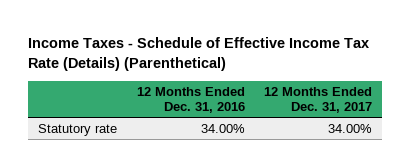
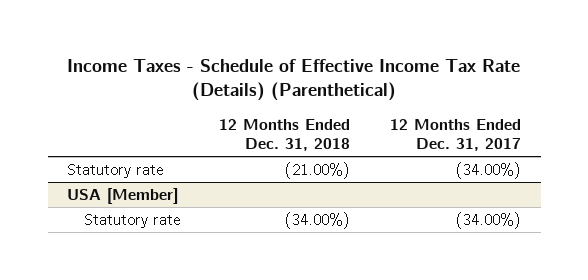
[136,86,245,114] 12 Months Ended Dec. 31, 2016 -> none
none -> [219,119,351,152] 12 Months Ended Dec. 31, 2018
[328,123,373,133] 34.00% -> [455,162,521,180] (34.00%)
none -> [67,188,179,205] USA [Member]
none -> [83,214,180,229] Statutory rate

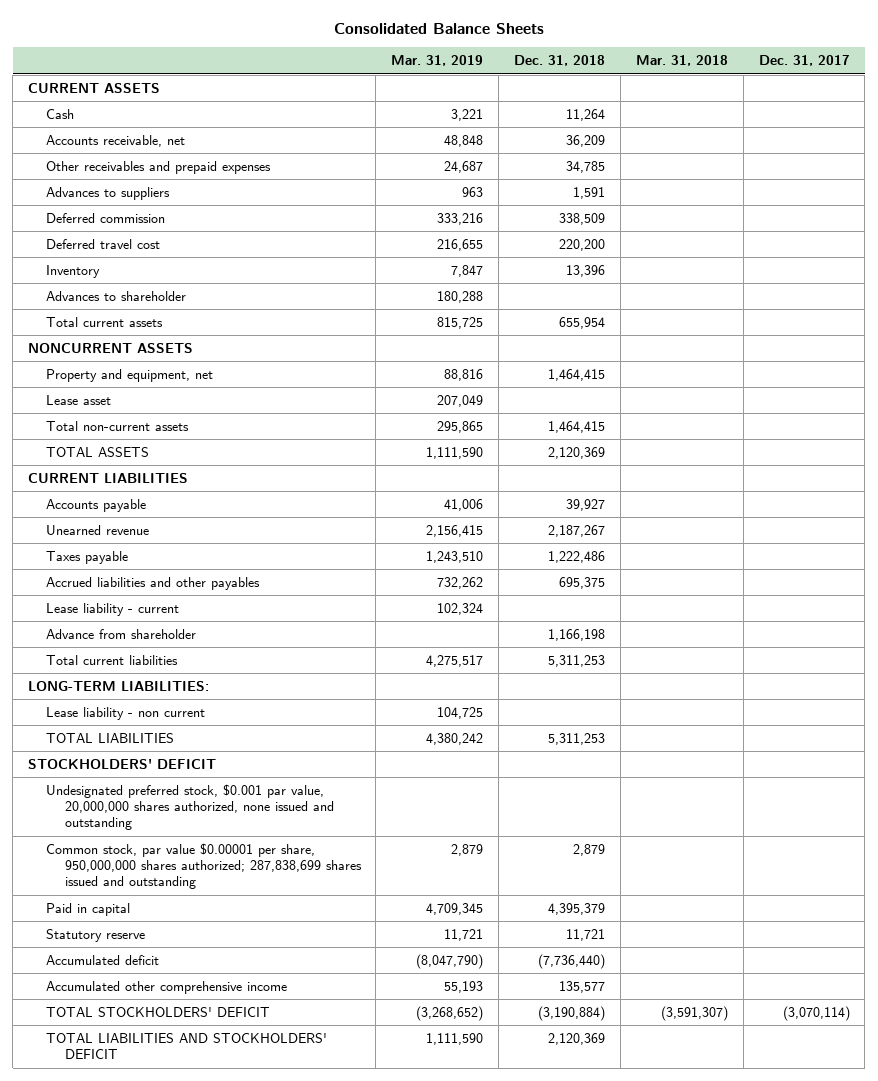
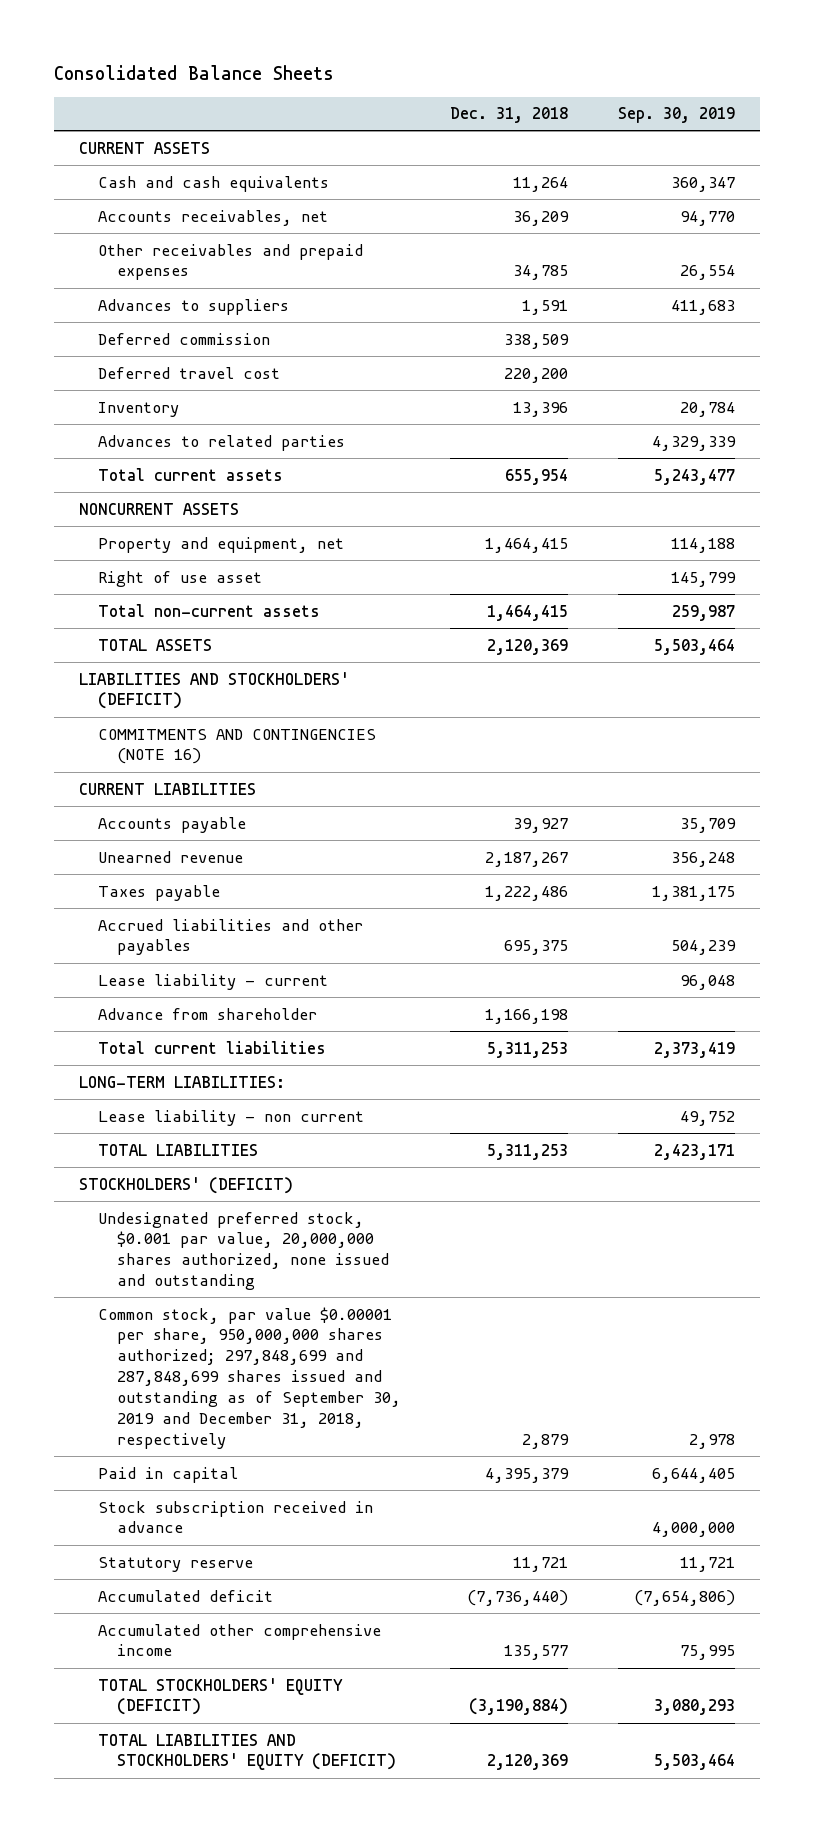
[391,55,484,67] Mar. 31, 2019 -> none
[635,55,728,67] Mar. 31, 2018 -> none
[758,55,850,67] Dec. 31, 2017 -> none
none -> [617,107,735,124] Sep. 30, 2019
[46,108,75,119] Cash -> [97,175,329,192] Cash and cash equivalents
[46,134,186,147] Accounts receivable, net -> [97,209,328,226] Accounts receivables, net
[46,290,187,301] Advances to shareholder -> [97,434,345,451] Advances to related parties
[46,394,112,405] Lease asset -> [97,570,262,587] Right of use asset
none -> [78,671,349,710] LIABILITIES AND STOCKHOLDERS' (DEFICIT)
none -> [97,728,376,765] COMMITMENTS AND CONTINGENCIES (NOTE 16)
[28,758,217,769] STOCKHOLDERS' DEFICIT -> [78,1176,293,1194] STOCKHOLDERS' (DEFICIT)
[46,842,362,890] Common stock, par value $0.00001 per share, 950,000,000 shares authorized; 287,838,699 shares issued and outstanding -> [97,1306,402,1450] Common stock, par value $0.00001 per share, 950,000,000 shares authorized; 297,848,699 and 287,848,699 shares issued and outstanding as of September 30, 2019 and December 31, 2018, respectively
none -> [97,1500,373,1534] Stock subscription received in advance
[46,1006,271,1017] TOTAL STOCKHOLDERS' DEFICIT -> [97,1677,343,1716] TOTAL STOCKHOLDERS' EQUITY (DEFICIT)
[46,1032,328,1060] TOTAL LIABILITIES AND STOCKHOLDERS' DEFICIT -> [97,1733,397,1771] TOTAL LIABILITIES AND STOCKHOLDERS' EQUITY (DEFICIT)

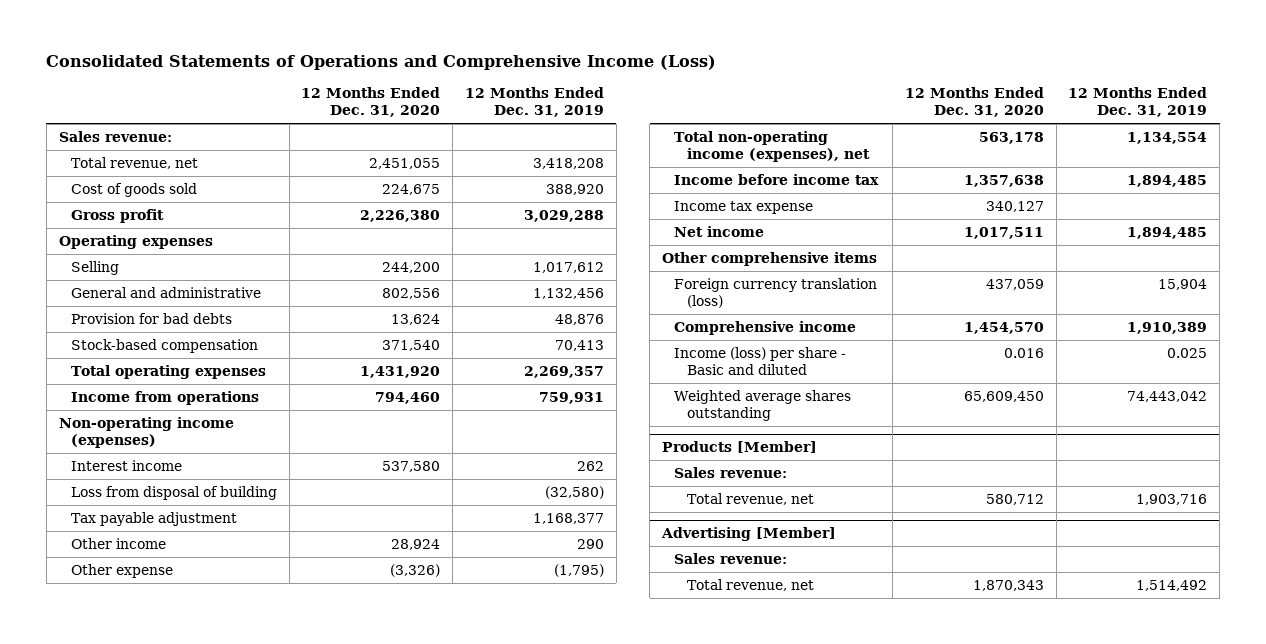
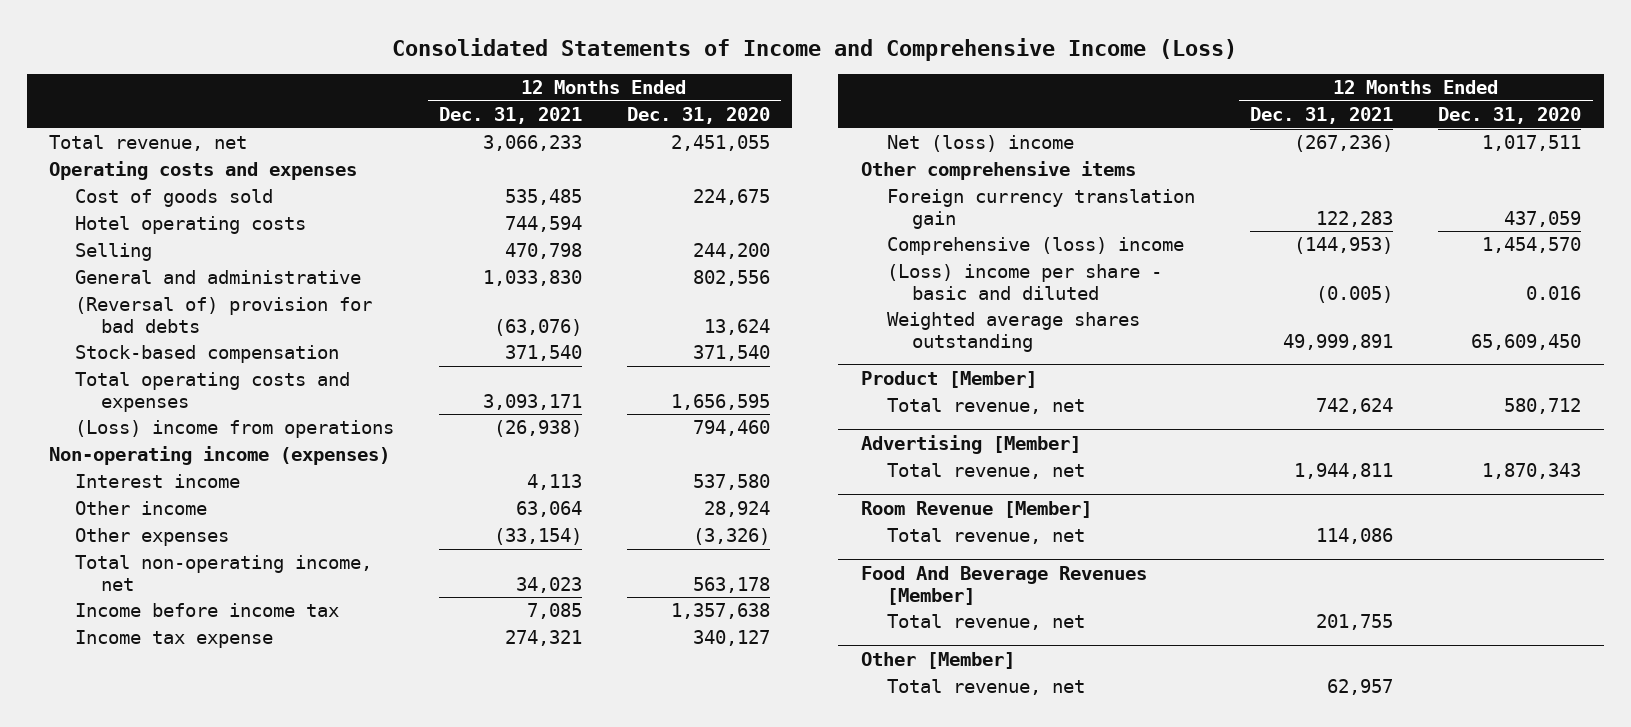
[46,55,717,71] Consolidated Statements of Operations and Comprehensive Income (Loss) -> [392,37,1238,61] Consolidated Statements of Income and Comprehensive Income (Loss)
[464,87,604,118] 12 Months Ended Dec. 31, 2019 -> none
none -> [438,106,582,124] Dec. 31, 2021
[58,130,172,142] Sales revenue: -> none
none -> [49,161,358,181] Operating costs and expenses
[71,208,165,223] Gross profit -> none
[58,234,213,249] Operating expenses -> none
none -> [75,216,307,235] Hotel operating costs
[71,312,233,324] Provision for bad debts -> [75,297,373,333] (Reversal of) provision for bad debts
[71,364,267,379] Total operating expenses -> [75,372,351,412] Total operating costs and expenses
[360,365,441,378] 1,431,920 -> [670,393,770,410] 1,656,595
[71,390,260,405] Income from operations -> [75,420,395,439] (Loss) income from operations
[71,485,278,500] Loss from disposal of building -> none
[71,511,238,526] Tax payable adjustment -> none
[71,563,174,578] Other expense -> [75,528,230,547] Other expenses
[674,130,870,162] Total non-operating income (expenses), net -> [75,555,373,591] Total non-operating income, net
[674,225,765,237] Net income -> [886,135,1074,153] Net (loss) income
[674,277,878,308] Foreign currency translation (loss) -> [886,189,1195,229] Foreign currency translation gain
[674,320,857,335] Comprehensive income -> [886,237,1184,256] Comprehensive (loss) income
[674,346,847,375] Income (loss) per share - Basic and diluted -> [886,264,1162,300] (Loss) income per share - basic and diluted
[674,466,788,478] Sales revenue: -> none
[661,441,817,454] Products [Member] -> [860,370,1037,388] Product [Member]
[674,552,788,564] Sales revenue: -> none
none -> [860,500,1092,518] Room Revenue [Member]
none -> [886,528,1085,545] Total revenue, net
none -> [860,565,1147,605] Food And Beverage Revenues [Member]
none -> [886,614,1085,631] Total revenue, net
none -> [860,651,1015,669] Other [Member]
none -> [886,679,1085,696] Total revenue, net

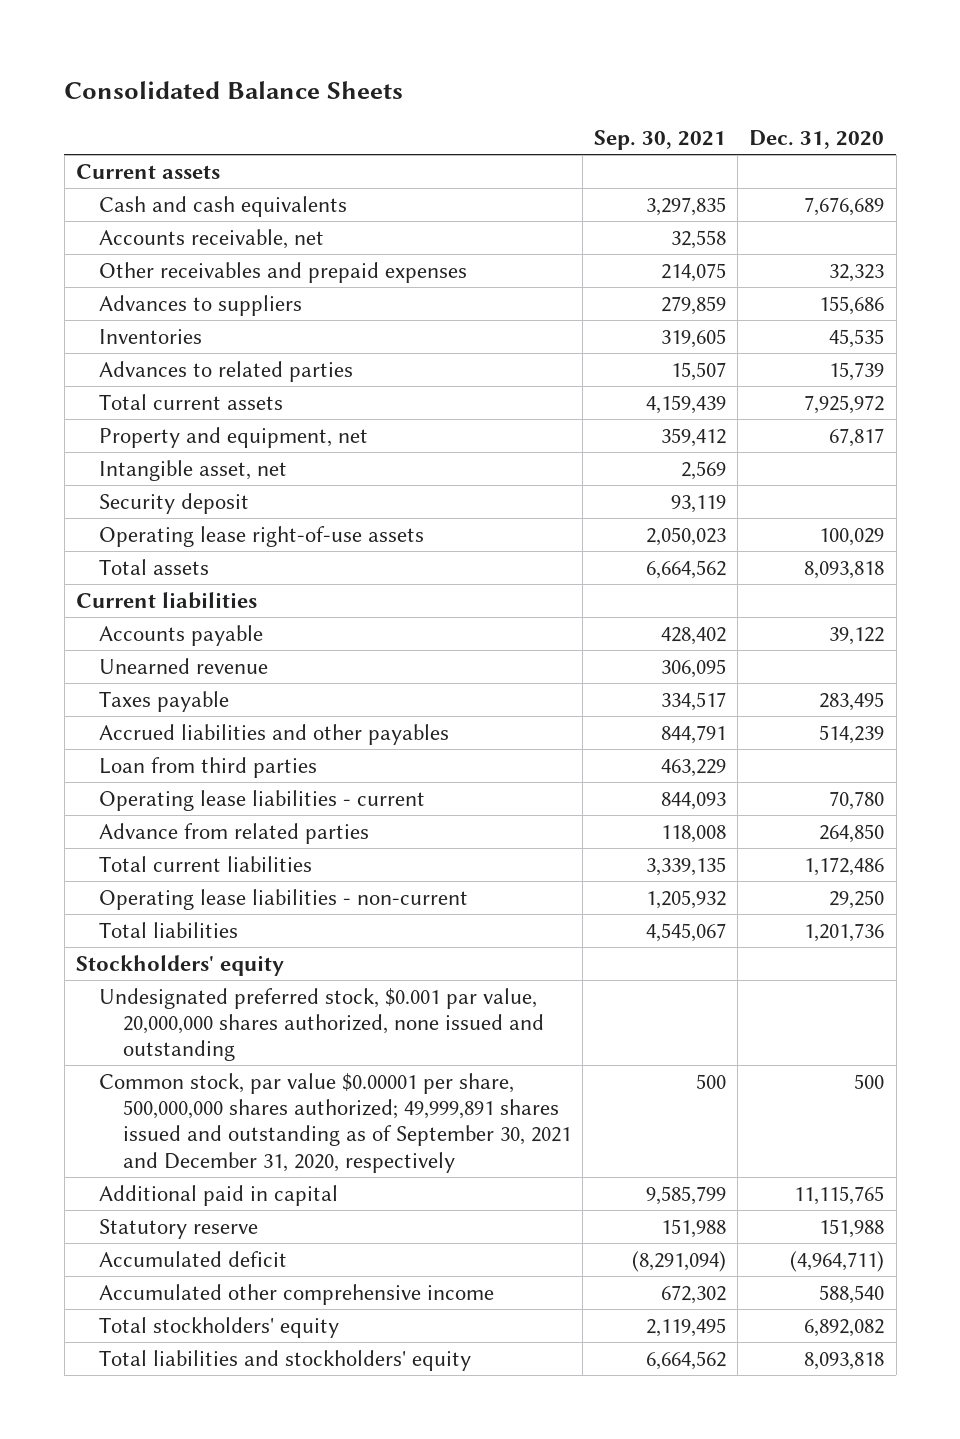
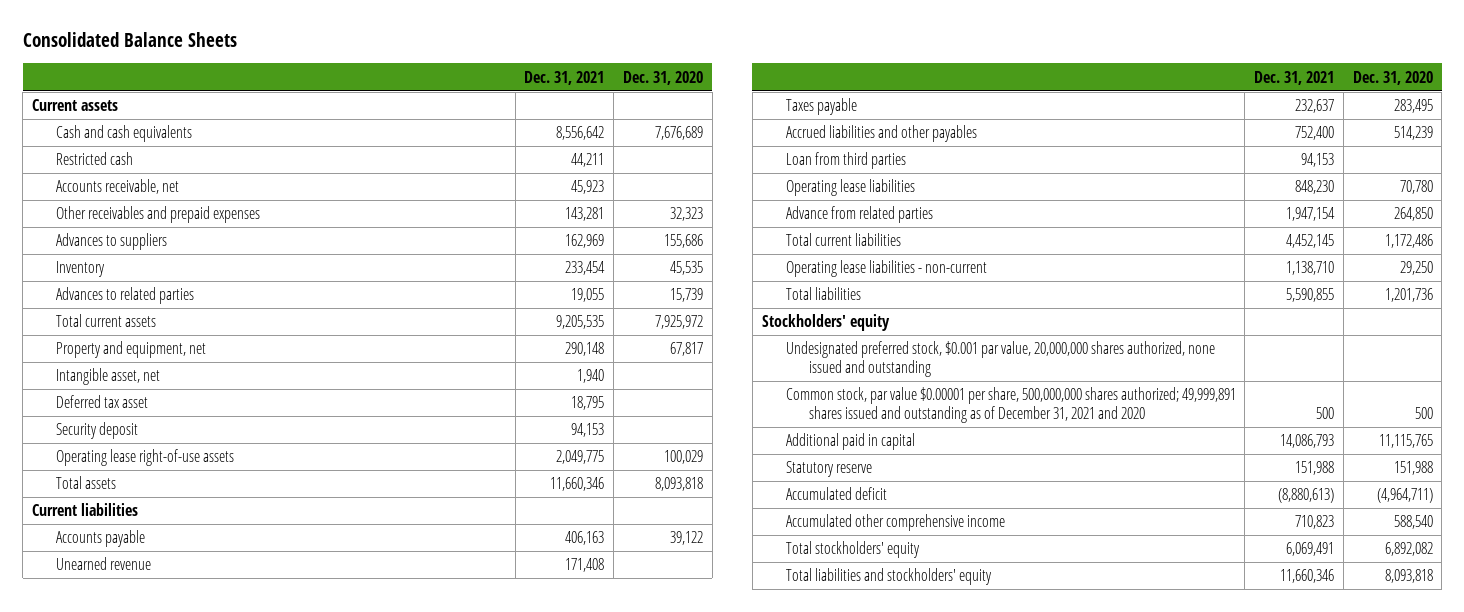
[594,130,727,151] Sep. 30, 2021 -> none
none -> [524,70,605,85] Dec. 31, 2021
none -> [55,152,133,166] Restricted cash
[99,328,203,344] Inventories -> [55,261,105,278] Inventory
none -> [55,395,148,409] Deferred tax asset
[99,789,426,811] Operating lease liabilities - current -> [785,179,915,197] Operating lease liabilities
[99,1072,571,1173] Common stock, par value $0.00001 per share, 500,000,000 shares authorized; 49,999,891 shares issued and outstanding as of September 30, 2021 and December 31, 2020, respectively -> [785,387,1236,424] Common stock, par value $0.00001 per share, 500,000,000 shares authorized; 49,999,891 shares issued and outstanding as of December 31, 2021 and 2020

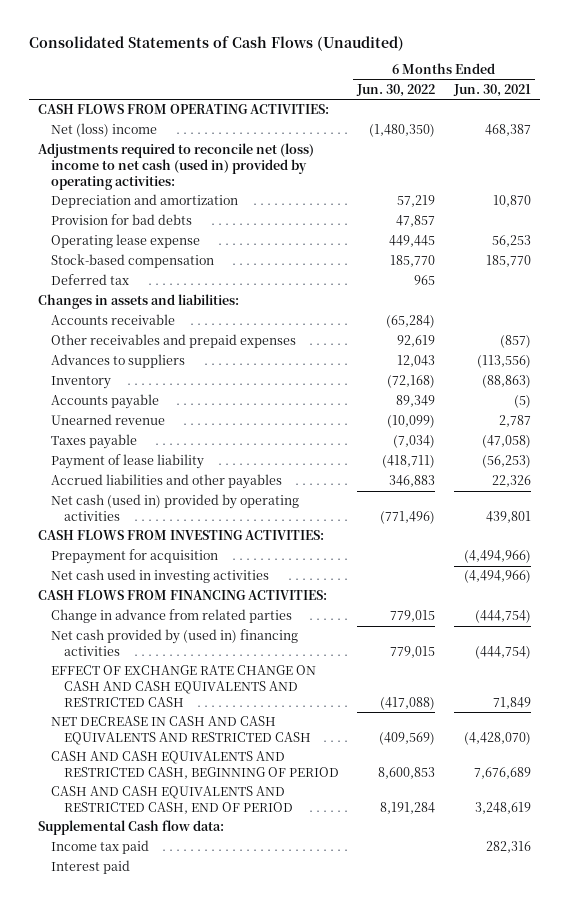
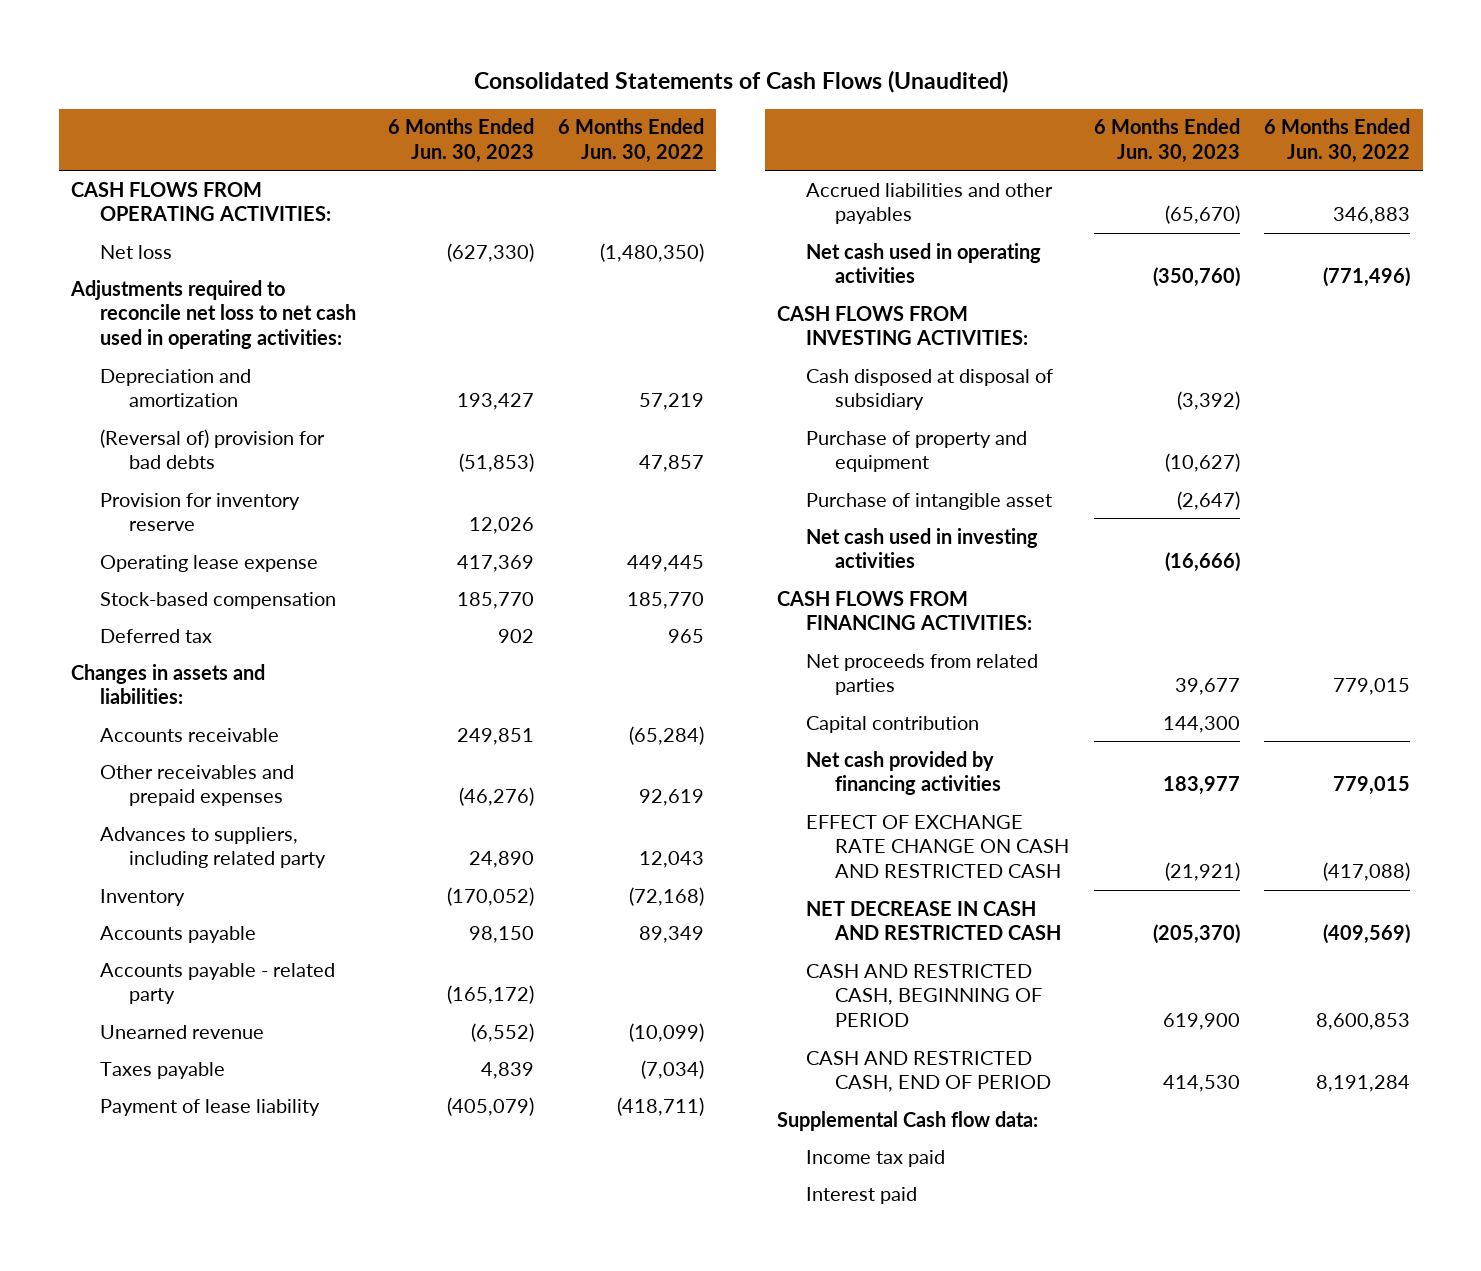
[452,83,531,97] Jun. 30, 2021 -> none
none -> [387,118,534,163] 6 Months Ended Jun. 30, 2023
[50,123,157,138] Net (loss) income -> [100,244,173,259] Net loss
[37,143,314,191] Adjustments required to reconcile net (loss) income to net cash (used in) provided by operating activities: -> [70,279,357,349] Adjustments required to reconcile net loss to net cash used in operating activities:
[50,214,192,226] Provision for bad debts -> [100,428,326,470] (Reversal of) provision for bad debts
none -> [100,492,301,532] Provision for inventory reserve
[50,354,185,369] Advances to suppliers -> [100,826,327,869] Advances to suppliers, including related party
none -> [100,962,336,1005] Accounts payable - related party
[50,494,299,522] Net cash (used in) provided by operating activities -> [806,242,1042,284] Net cash used in operating activities
[50,549,218,565] Prepayment for acquisition -> none
none -> [806,368,1054,411] Cash disposed at disposal of subsidiary
none -> [806,430,1028,473] Purchase of property and equipment
none -> [806,492,1053,510] Purchase of intangible asset
[50,609,292,624] Change in advance from related parties -> [806,653,1039,696] Net proceeds from related parties
none -> [806,715,980,733] Capital contribution
[50,629,298,657] Net cash provided by (used in) financing activities -> [806,750,1002,796] Net cash provided by financing activities
[50,665,316,708] EFFECT OF EXCHANGE RATE CHANGE ON CASH AND CASH EQUIVALENTS AND RESTRICTED CASH -> [806,814,1070,878] EFFECT OF EXCHANGE RATE CHANGE ON CASH AND RESTRICTED CASH
[50,716,311,746] NET DECREASE IN CASH AND CASH EQUIVALENTS AND RESTRICTED CASH -> [806,900,1062,941] NET DECREASE IN CASH AND RESTRICTED CASH
[50,751,339,780] CASH AND CASH EQUIVALENTS AND RESTRICTED CASH, BEGINNING OF PERIOD -> [806,963,1043,1027] CASH AND RESTRICTED CASH, BEGINNING OF PERIOD
[50,786,293,815] CASH AND CASH EQUIVALENTS AND RESTRICTED CASH, END OF PERIOD -> [806,1050,1052,1093] CASH AND RESTRICTED CASH, END OF PERIOD

